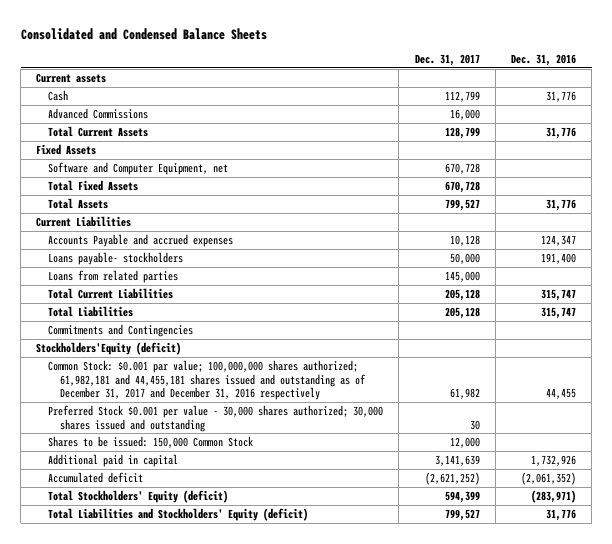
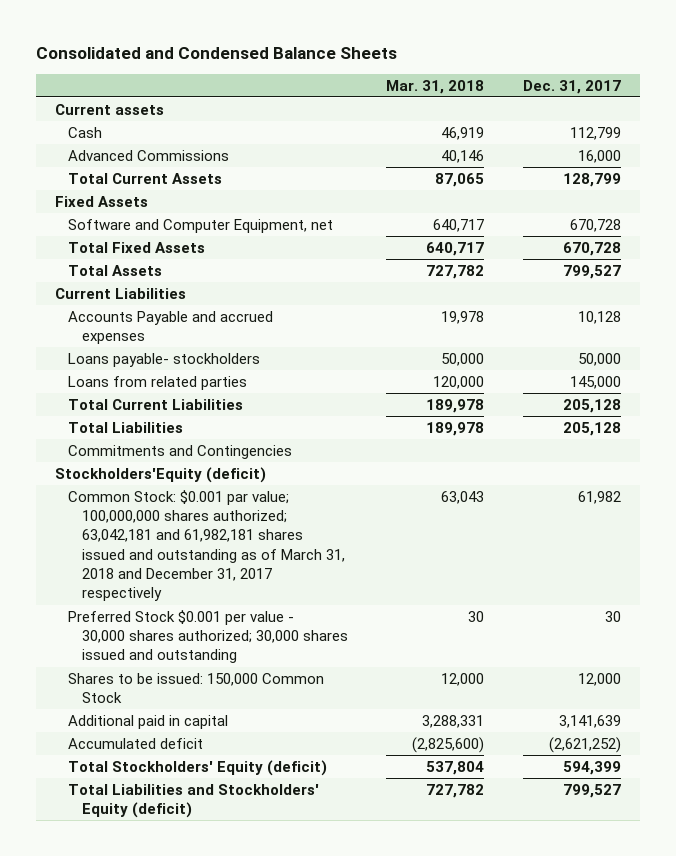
[510,53,576,66] Dec. 31, 2016 -> none
none -> [386,79,485,94] Mar. 31, 2018
[48,359,367,401] Common Stock: $0.001 par value; 100,000,000 shares authorized; 61,982,181 and 44,455,181 shares issued and outstanding as of December 31, 2017 and December 31, 2016 respectively -> [68,489,345,602] Common Stock: $0.001 par value; 100,000,000 shares authorized; 63,042,181 and 61,982,181 shares issued and outstanding as of March 31, 2018 and December 31, 2017 respectively

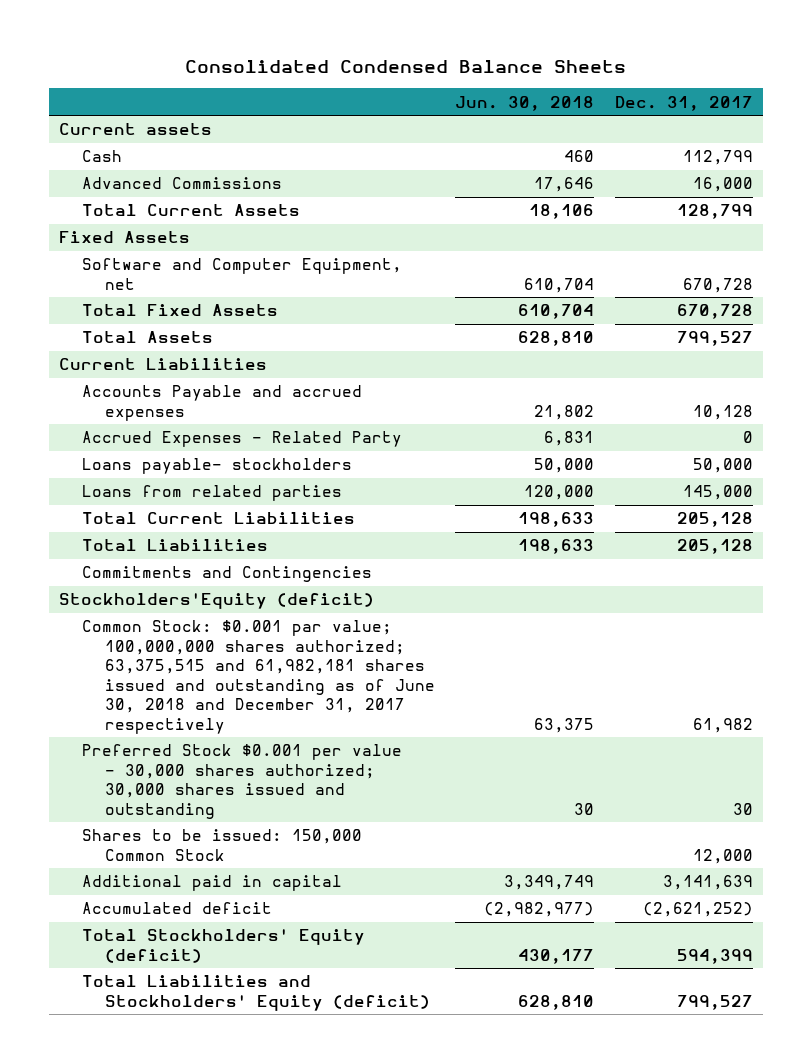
[35,47,397,60] Consolidated and Condensed Balance Sheets -> [184,59,626,73] Consolidated Condensed Balance Sheets
[386,79,485,94] Mar. 31, 2018 -> none
none -> [455,95,595,111] Jun. 30, 2018
none -> [82,431,403,448] Accrued Expenses - Related Party
[68,489,345,602] Common Stock: $0.001 par value; 100,000,000 shares authorized; 63,042,181 and 61,982,181 shares issued and outstanding as of March 31, 2018 and December 31, 2017 respectively -> [82,620,436,734] Common Stock: $0.001 par value; 100,000,000 shares authorized; 63,375,515 and 61,982,181 shares issued and outstanding as of June 30, 2018 and December 31, 2017 respectively

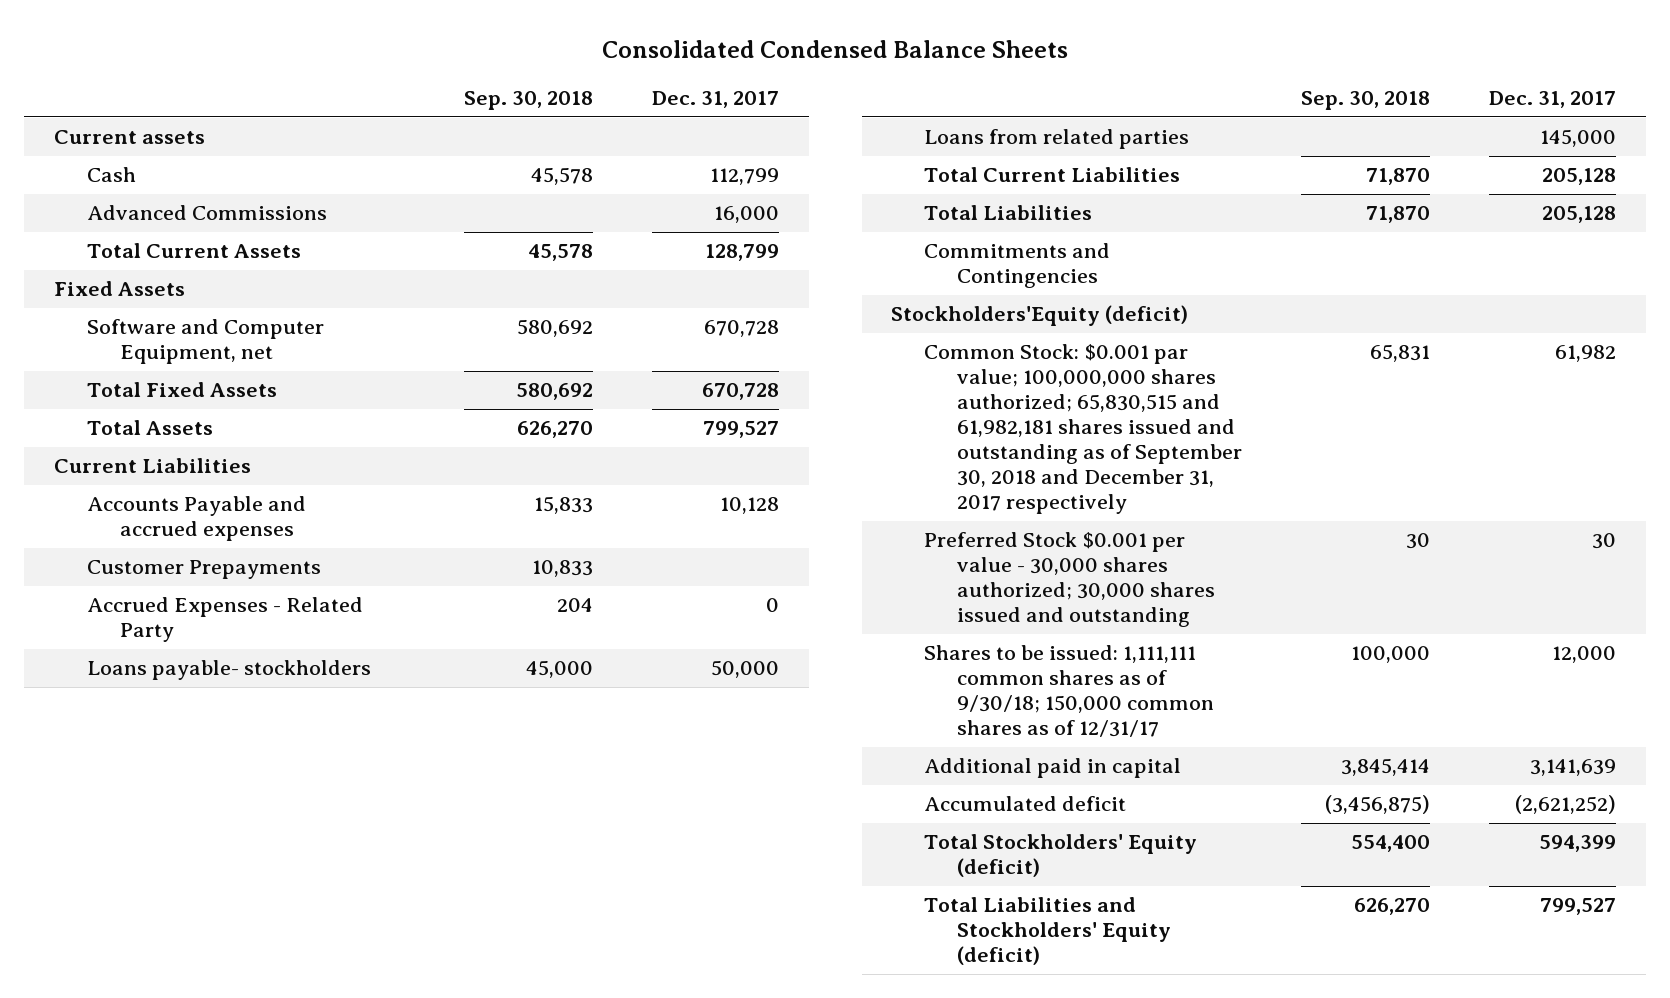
[455,95,595,111] Jun. 30, 2018 -> none
none -> [463,91,593,111] Sep. 30, 2018
none -> [86,560,321,580] Customer Prepayments
[82,620,436,734] Common Stock: $0.001 par value; 100,000,000 shares authorized; 63,375,515 and 61,982,181 shares issued and outstanding as of June 30, 2018 and December 31, 2017 respectively -> [924,344,1243,515] Common Stock: $0.001 par value; 100,000,000 shares authorized; 65,830,515 and 61,982,181 shares issued and outstanding as of September 30, 2018 and December 31, 2017 respectively
[82,829,363,861] Shares to be issued: 150,000 Common Stock -> [924,645,1215,738] Shares to be issued: 1,111,111 common shares as of 9/30/18; 150,000 common shares as of 12/31/17

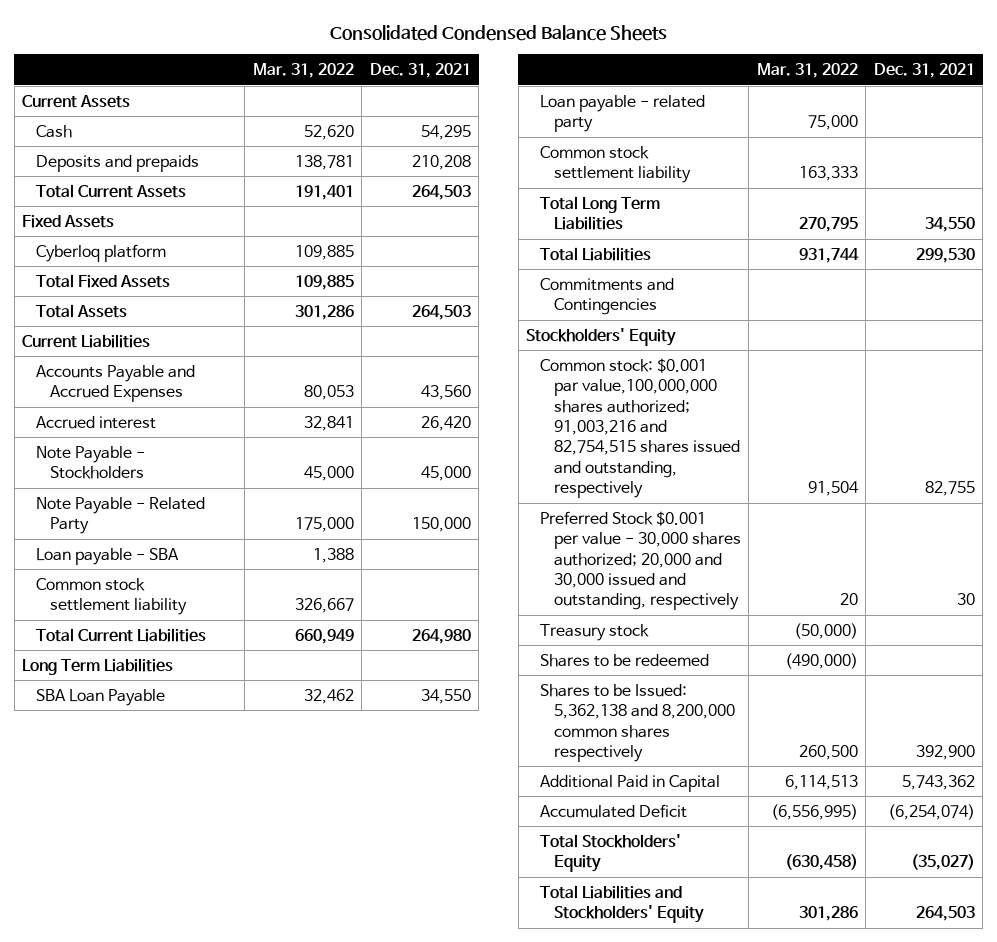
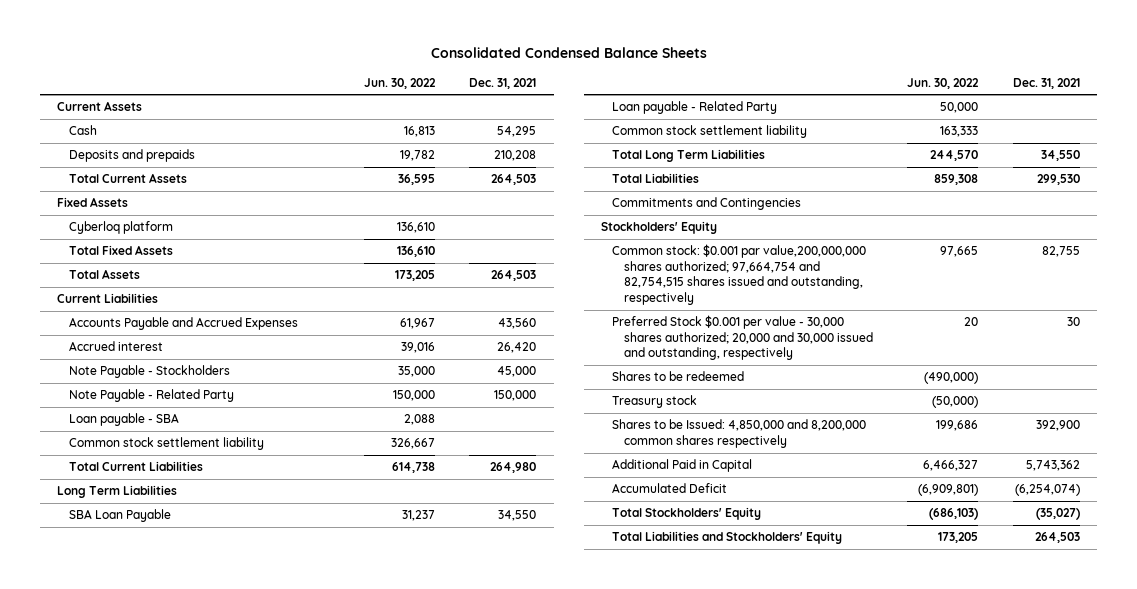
[252,63,354,79] Mar. 31, 2022 -> none
none -> [363,77,436,89] Jun. 30, 2022
[539,94,705,133] Loan payable - related party -> [612,101,778,115] Loan payable - Related Party
[539,357,740,499] Common stock: $0.001 par value,100,000,000 shares authorized; 91,003,216 and 82,754,515 shares issued and outstanding, respectively -> [612,244,867,305] Common stock: $0.001 par value,200,000,000 shares authorized; 97,664,754 and 82,754,515 shares issued and outstanding, respectively
[539,623,649,641] Treasury stock -> [612,395,698,409] Treasury stock
[539,683,735,763] Shares to be Issued: 5,362,138 and 8,200,000 common shares respectively -> [612,419,867,448] Shares to be Issued: 4,850,000 and 8,200,000 common shares respectively

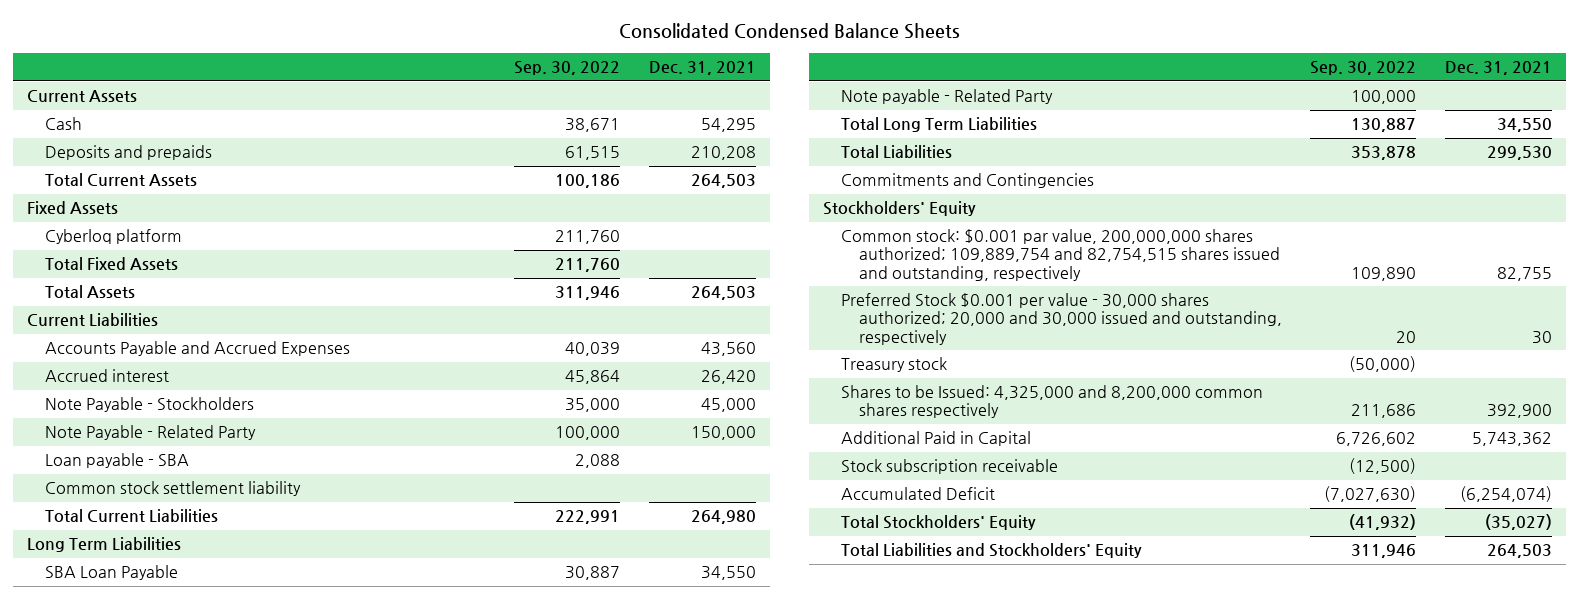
[363,77,436,89] Jun. 30, 2022 -> none
none -> [514,61,621,76] Sep. 30, 2022
[612,125,808,139] Common stock settlement liability -> none
[612,101,778,115] Loan payable - Related Party -> [841,89,1054,105] Note payable - Related Party
[612,244,867,305] Common stock: $0.001 par value,200,000,000 shares authorized; 97,664,754 and 82,754,515 shares issued and outstanding, respectively -> [841,229,1280,281] Common stock: $0.001 par value, 200,000,000 shares authorized; 109,889,754 and 82,754,515 shares issued and outstanding, respectively
[612,371,745,382] Shares to be redeemed -> none
[612,419,867,448] Shares to be Issued: 4,850,000 and 8,200,000 common shares respectively -> [841,385,1264,419] Shares to be Issued: 4,325,000 and 8,200,000 common shares respectively
none -> [841,459,1059,475] Stock subscription receivable

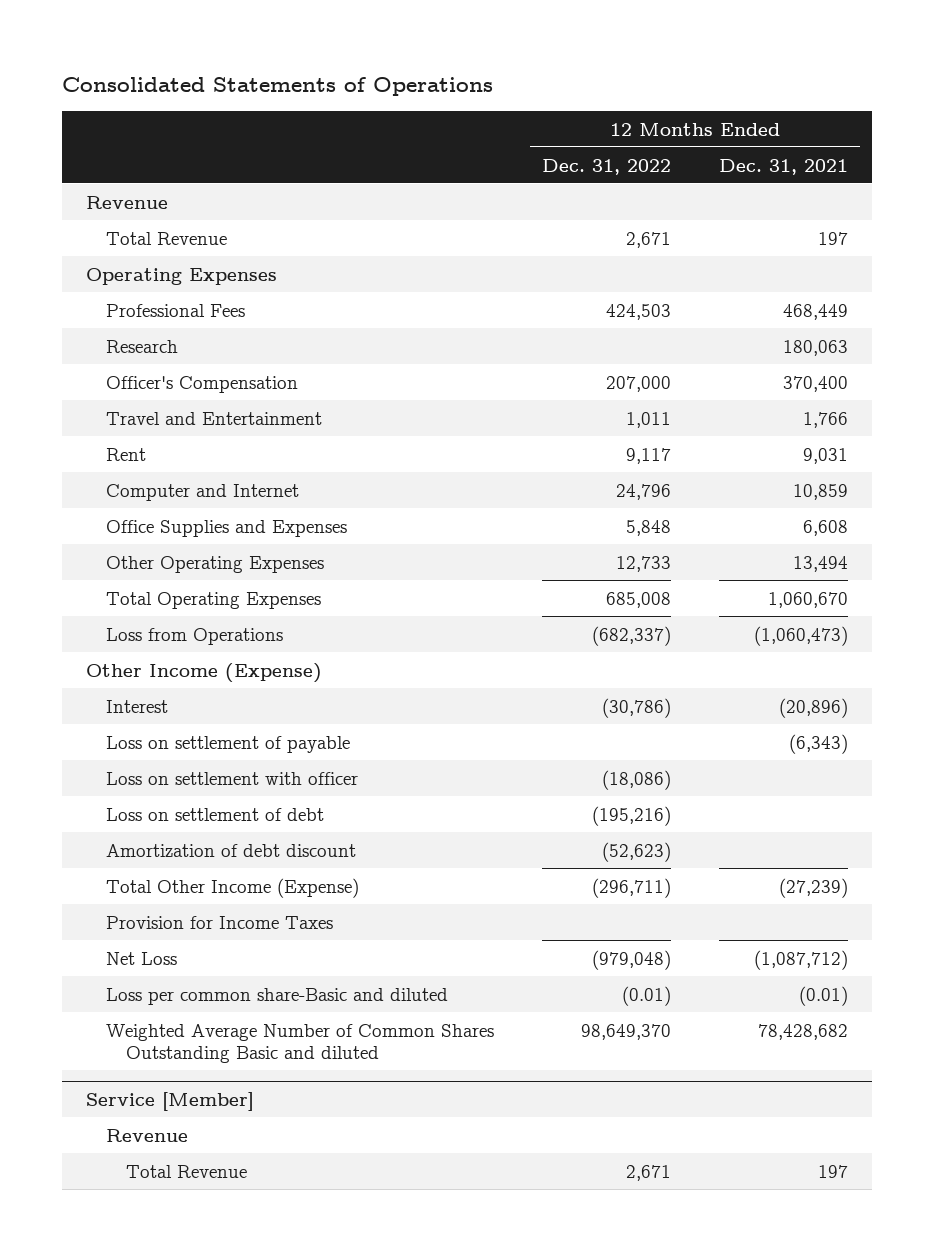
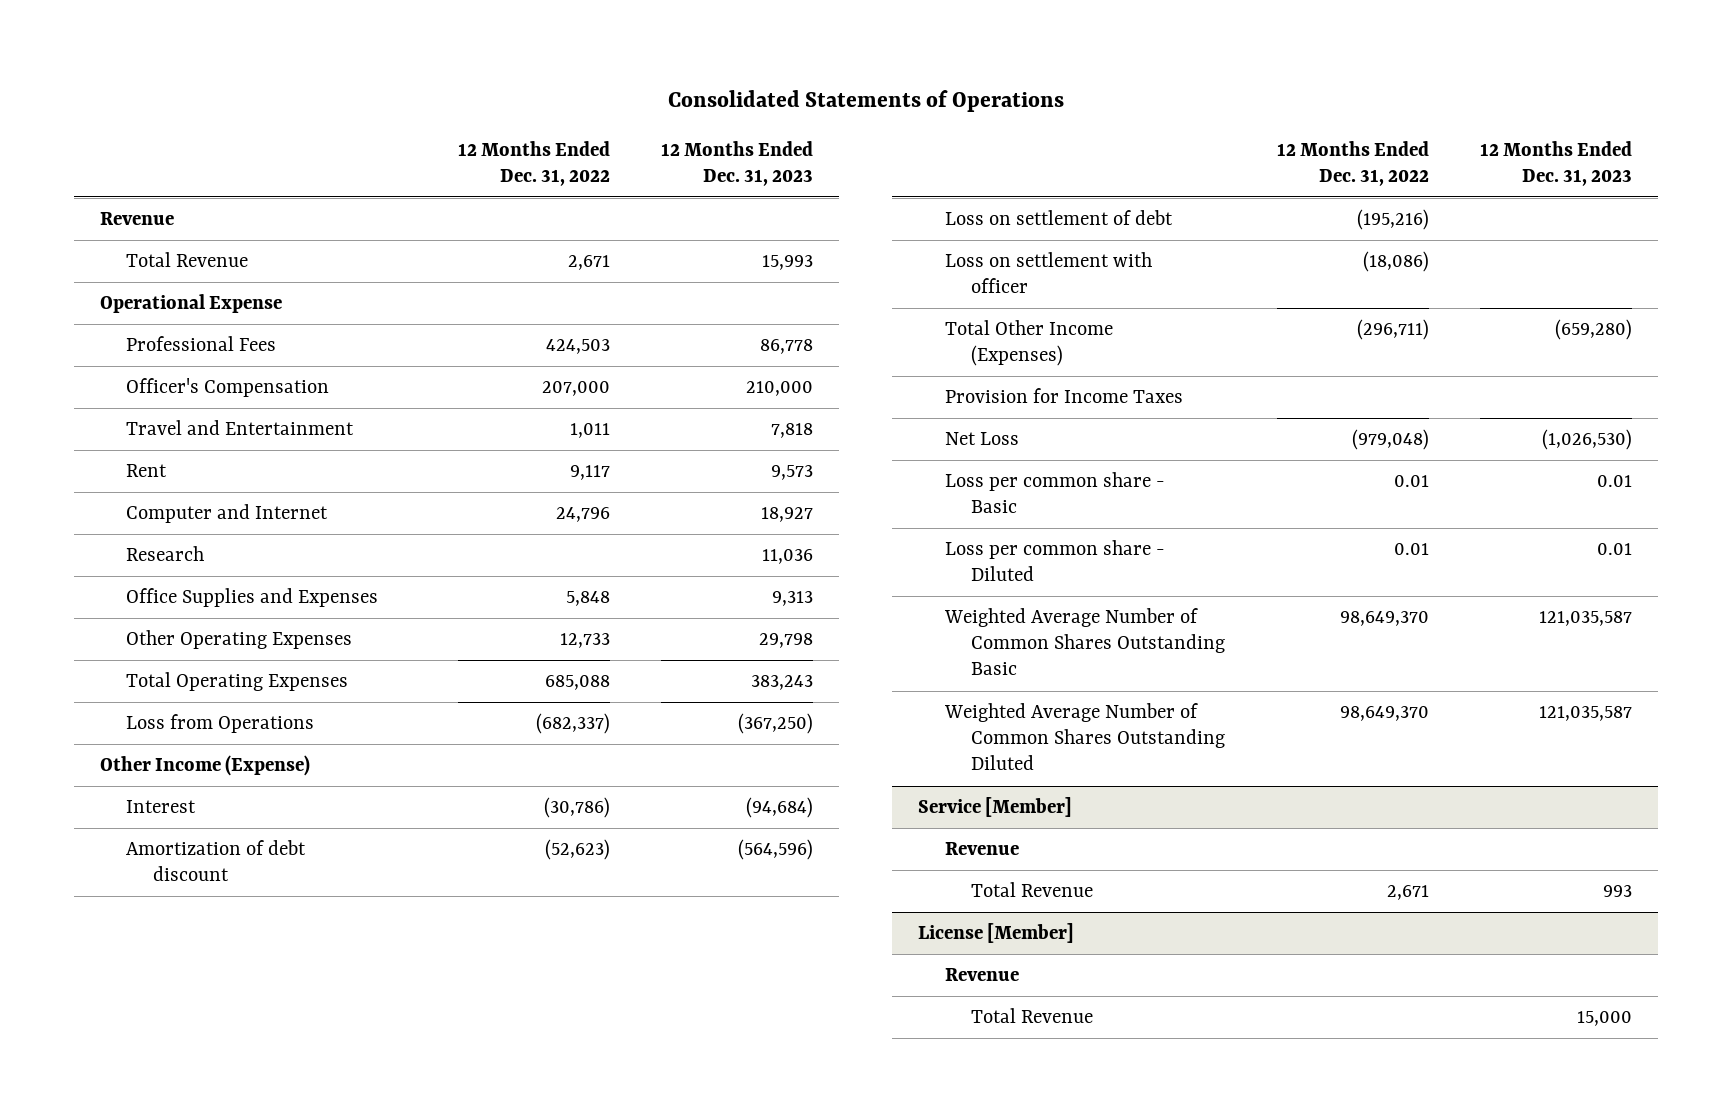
[719,158,849,175] Dec. 31, 2021 -> none
none -> [661,140,814,186] 12 Months Ended Dec. 31, 2023
[86,267,278,285] Operating Expenses -> [99,294,282,314] Operational Expense
[106,339,179,353] Research -> [126,546,205,562] Research
[606,591,672,608] 685,008 -> [545,675,611,691] 685,088
[106,735,351,753] Loss on settlement of payable -> none
[106,807,325,821] Loss on settlement of debt -> [944,210,1173,226] Loss on settlement of debt
[106,771,359,785] Loss on settlement with officer -> [944,252,1152,294] Loss on settlement with officer
[106,877,360,898] Total Other Income (Expense) -> [944,320,1113,367] Total Other Income (Expenses)
[106,987,449,1005] Loss per common share-Basic and diluted -> [944,472,1165,514] Loss per common share - Basic
[622,985,672,1006] (0.01) -> [1393,475,1429,488] 0.01
none -> [944,540,1165,582] Loss per common share - Diluted
[106,1023,495,1063] Weighted Average Number of Common Shares Outstanding Basic and diluted -> [943,608,1226,676] Weighted Average Number of Common Shares Outstanding Basic
none -> [943,703,1226,771] Weighted Average Number of Common Shares Outstanding Diluted
none -> [918,923,1075,944] License [Member]
none -> [944,968,1019,982] Revenue
none -> [971,1008,1094,1024] Total Revenue

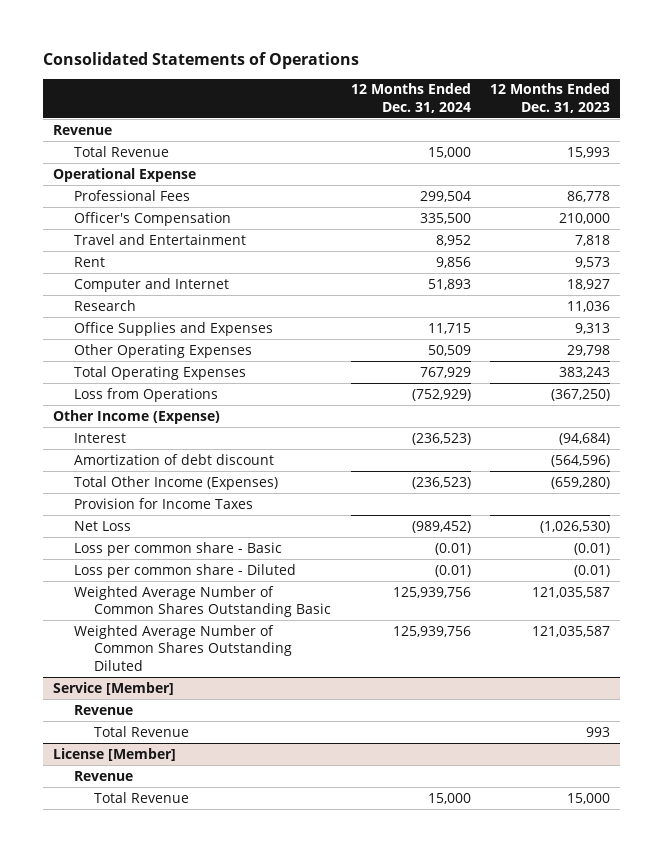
[458,140,611,186] 12 Months Ended Dec. 31, 2022 -> none
none -> [350,83,471,113] 12 Months Ended Dec. 31, 2024
[944,210,1173,226] Loss on settlement of debt -> none
[944,252,1152,294] Loss on settlement with officer -> none
[1596,475,1632,488] 0.01 -> [574,542,611,555] (0.01)
[1596,543,1632,556] 0.01 -> [574,564,611,577] (0.01)

